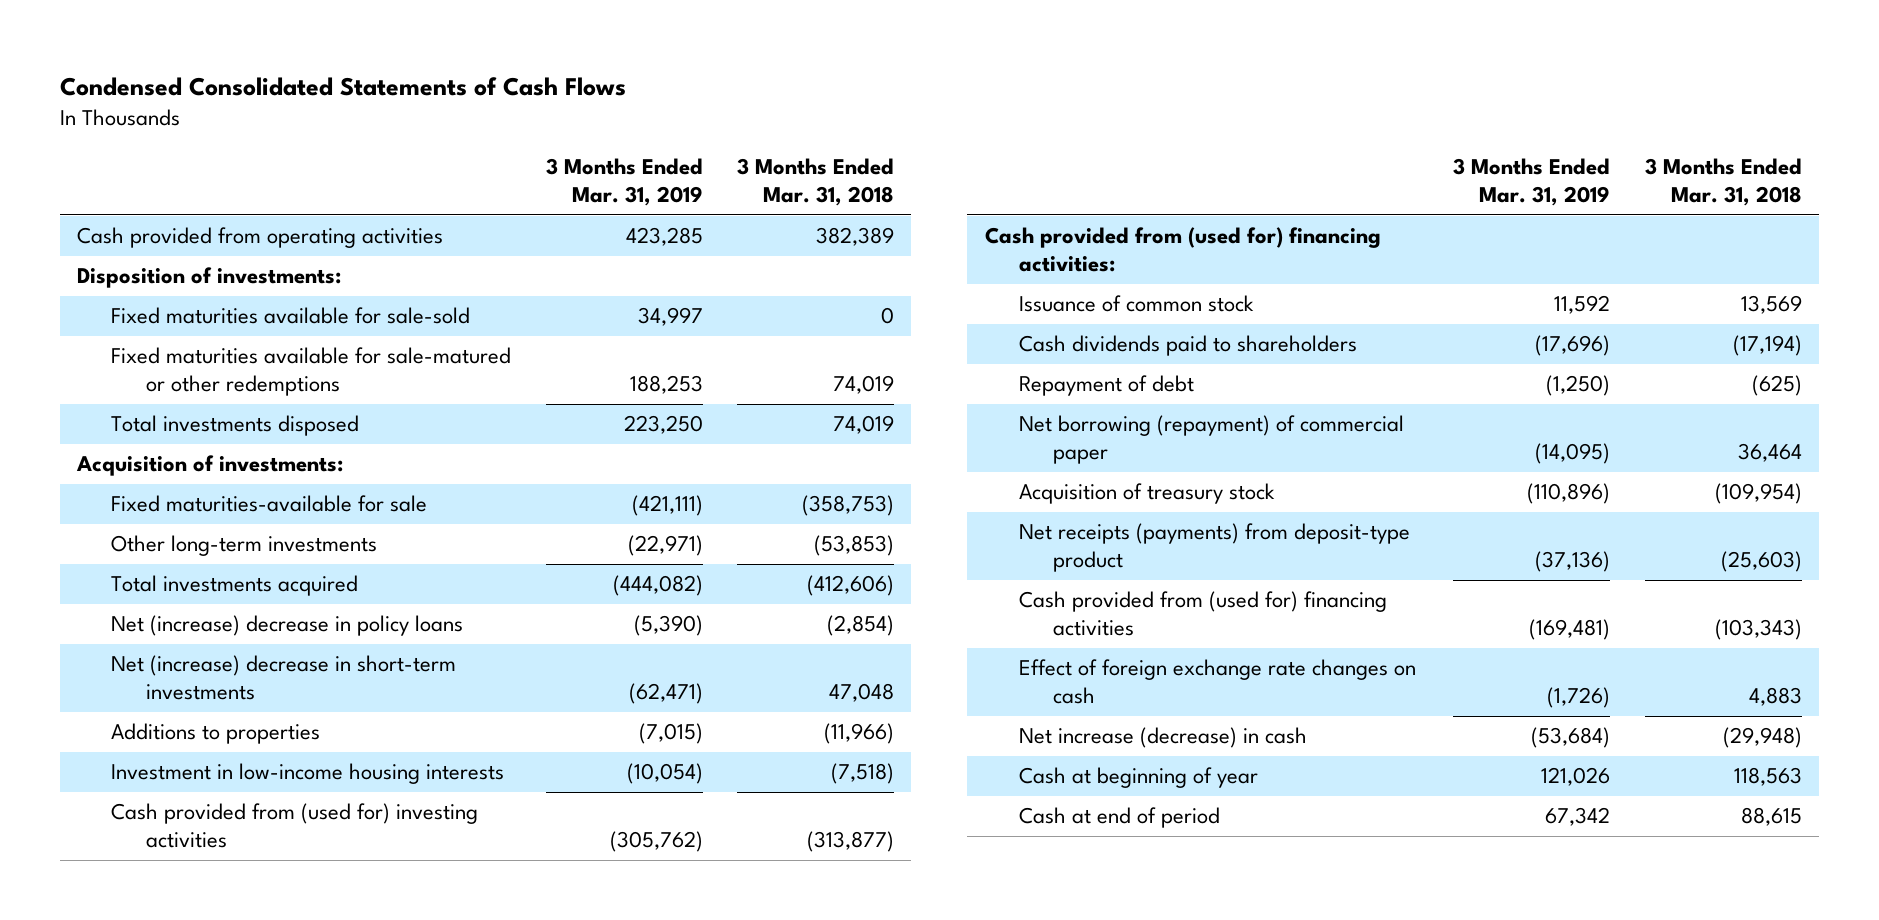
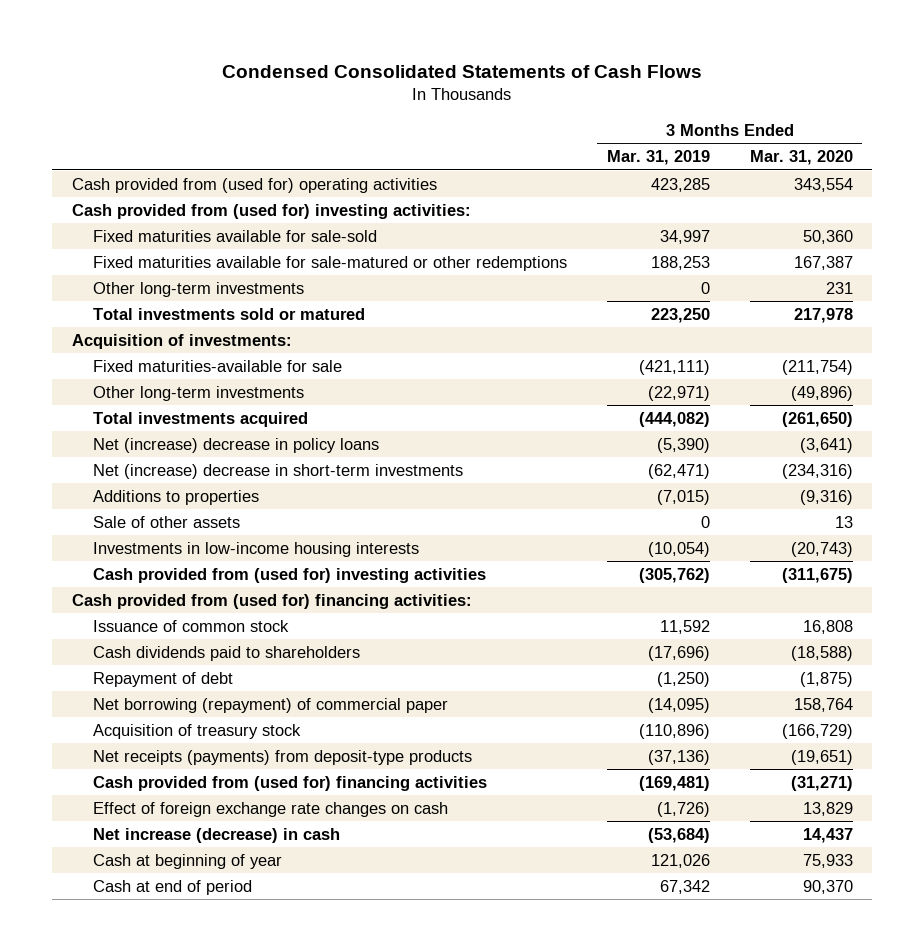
[737,158,895,207] 3 Months Ended Mar. 31, 2018 -> none
none -> [749,150,853,166] Mar. 31, 2020
[77,267,342,289] Disposition of investments: -> none
[77,227,444,249] Cash provided from operating activities -> [71,177,437,193] Cash provided from (used for) operating activities
none -> [71,203,471,219] Cash provided from (used for) investing activities:
none -> [93,281,305,297] Other long-term investments
[111,415,360,437] Total investments disposed -> [93,307,366,320] Total investments sold or matured
none -> [93,515,241,528] Sale of other assets
[111,763,505,785] Investment in low-income housing interests -> [93,541,420,557] Investments in low-income housing interests
[1018,523,1410,573] Net receipts (payments) from deposit-type product -> [93,749,473,765] Net receipts (payments) from deposit-type products

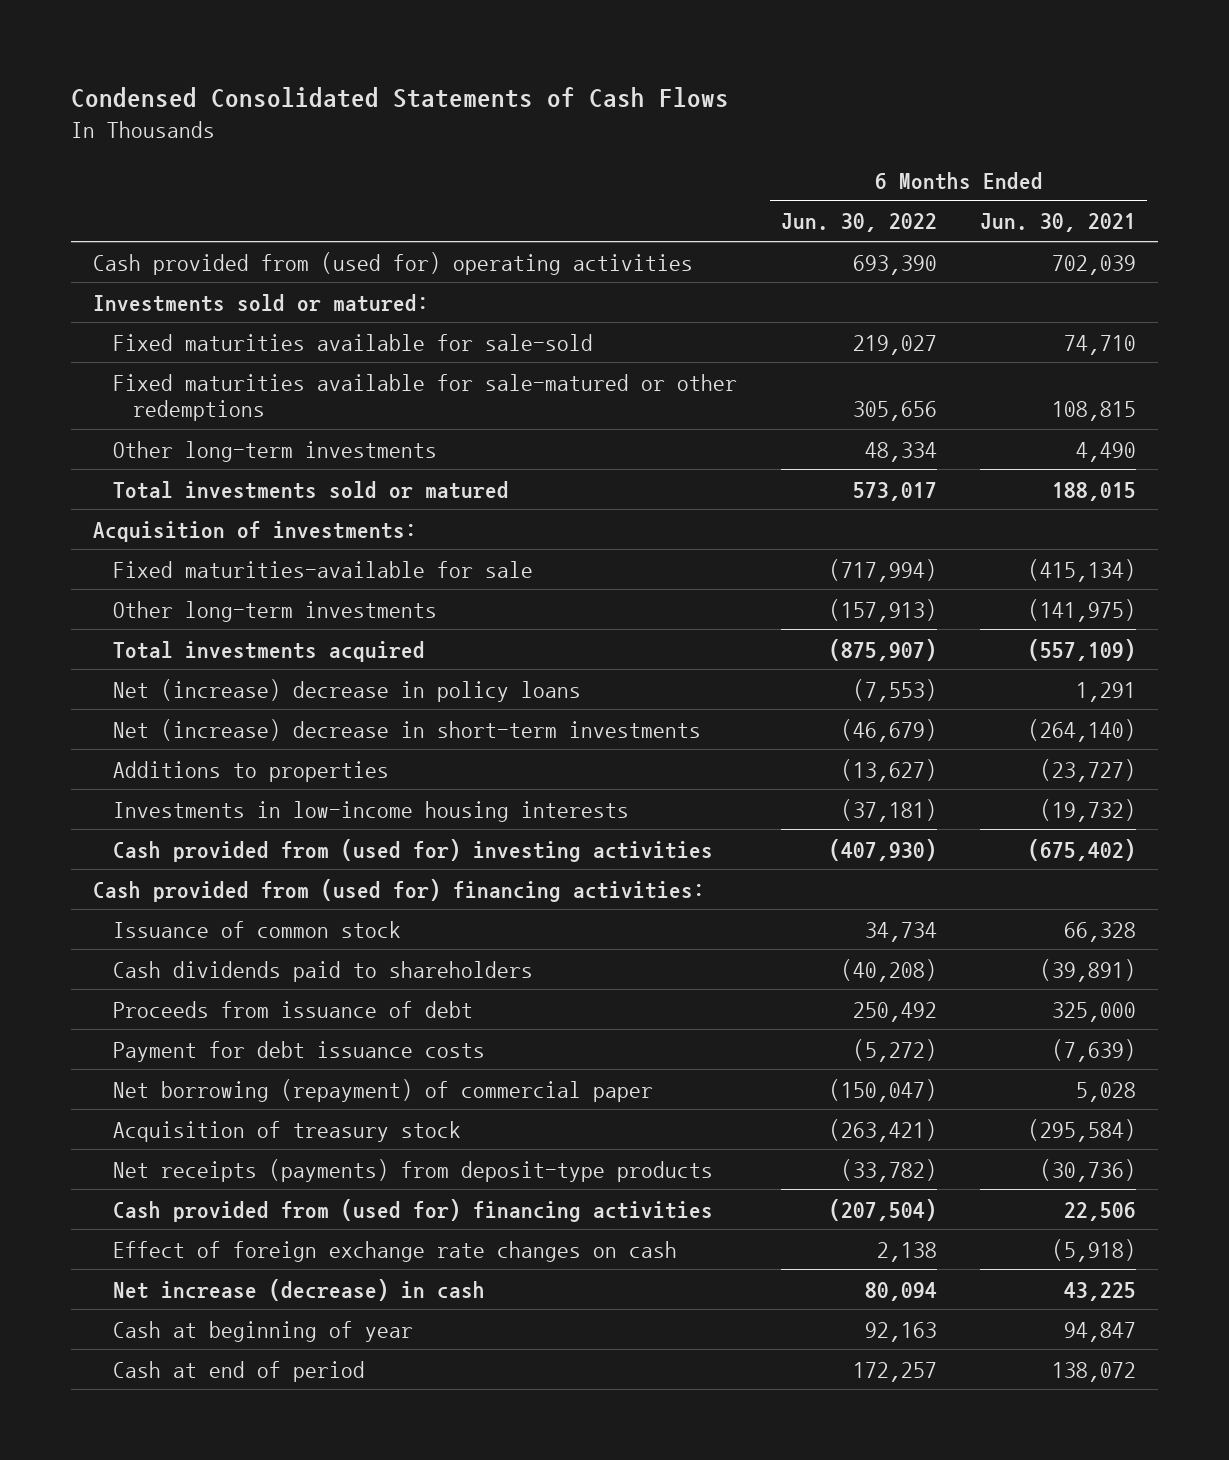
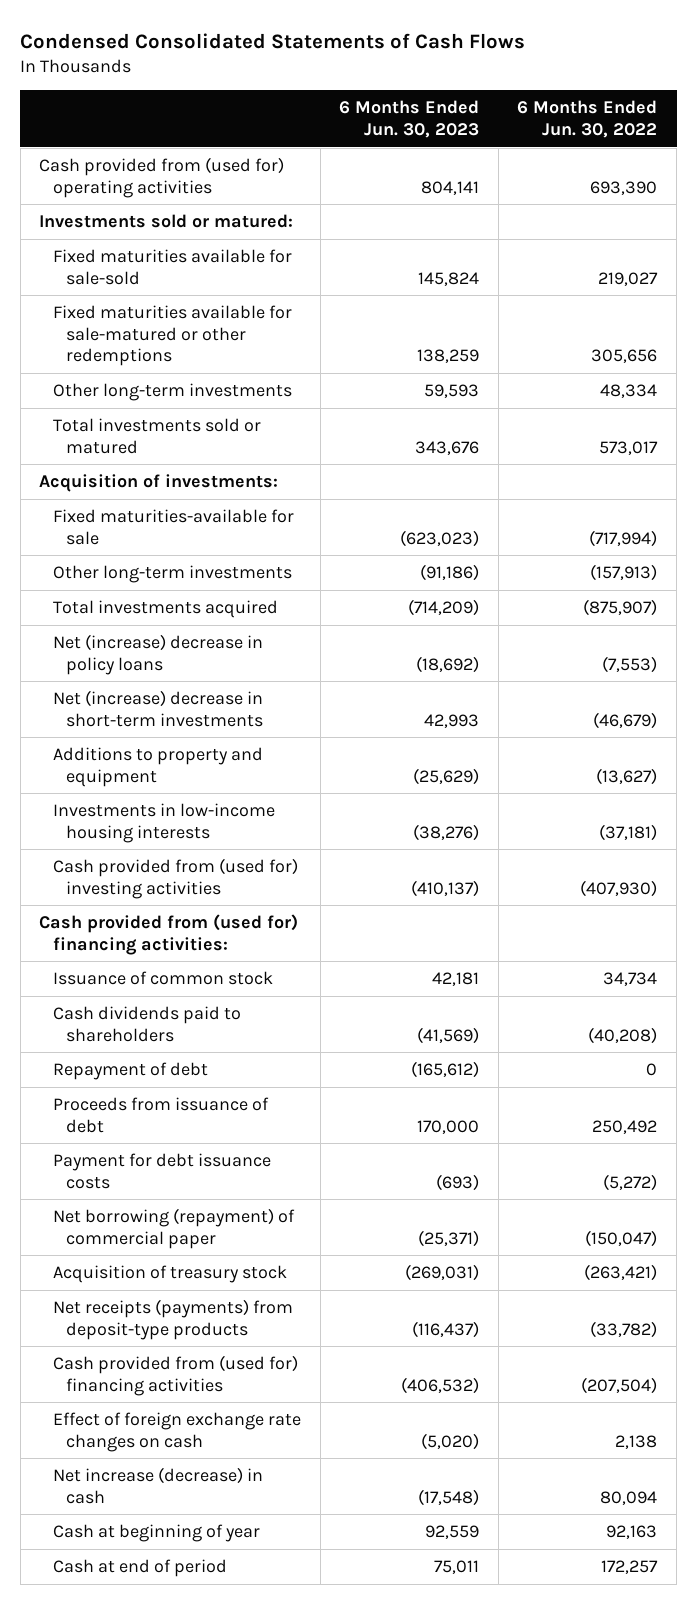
[980,213,1137,233] Jun. 30, 2021 -> none
none -> [339,100,480,138] 6 Months Ended Jun. 30, 2023
[113,760,390,782] Additions to properties -> [52,747,263,787] Additions to property and equipment
none -> [52,1062,208,1081] Repayment of debt

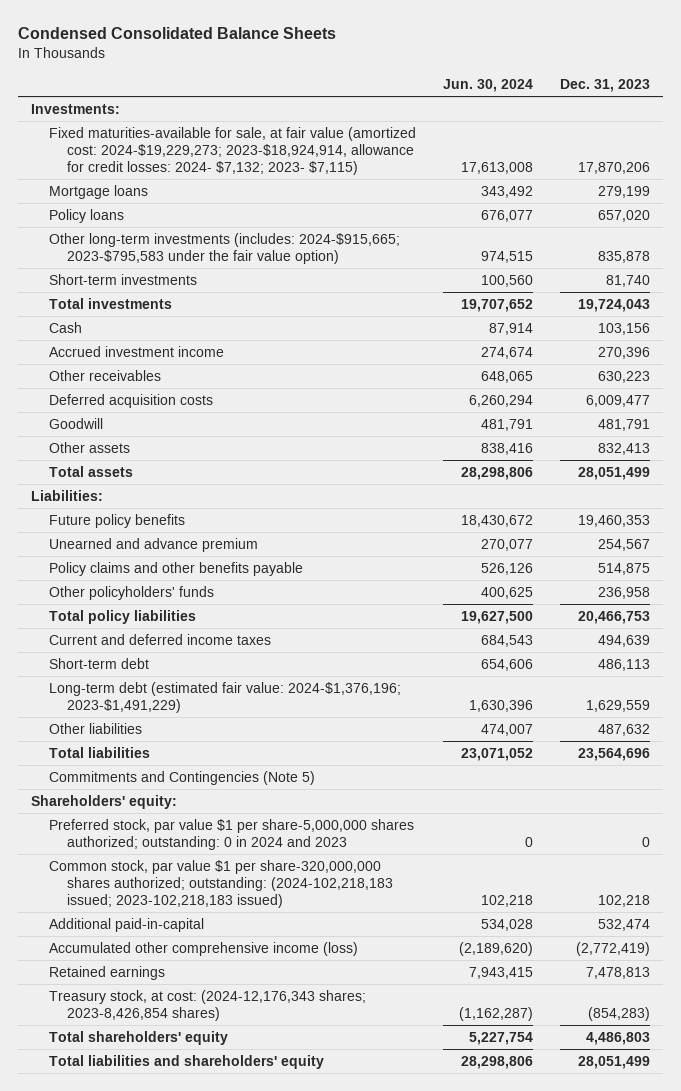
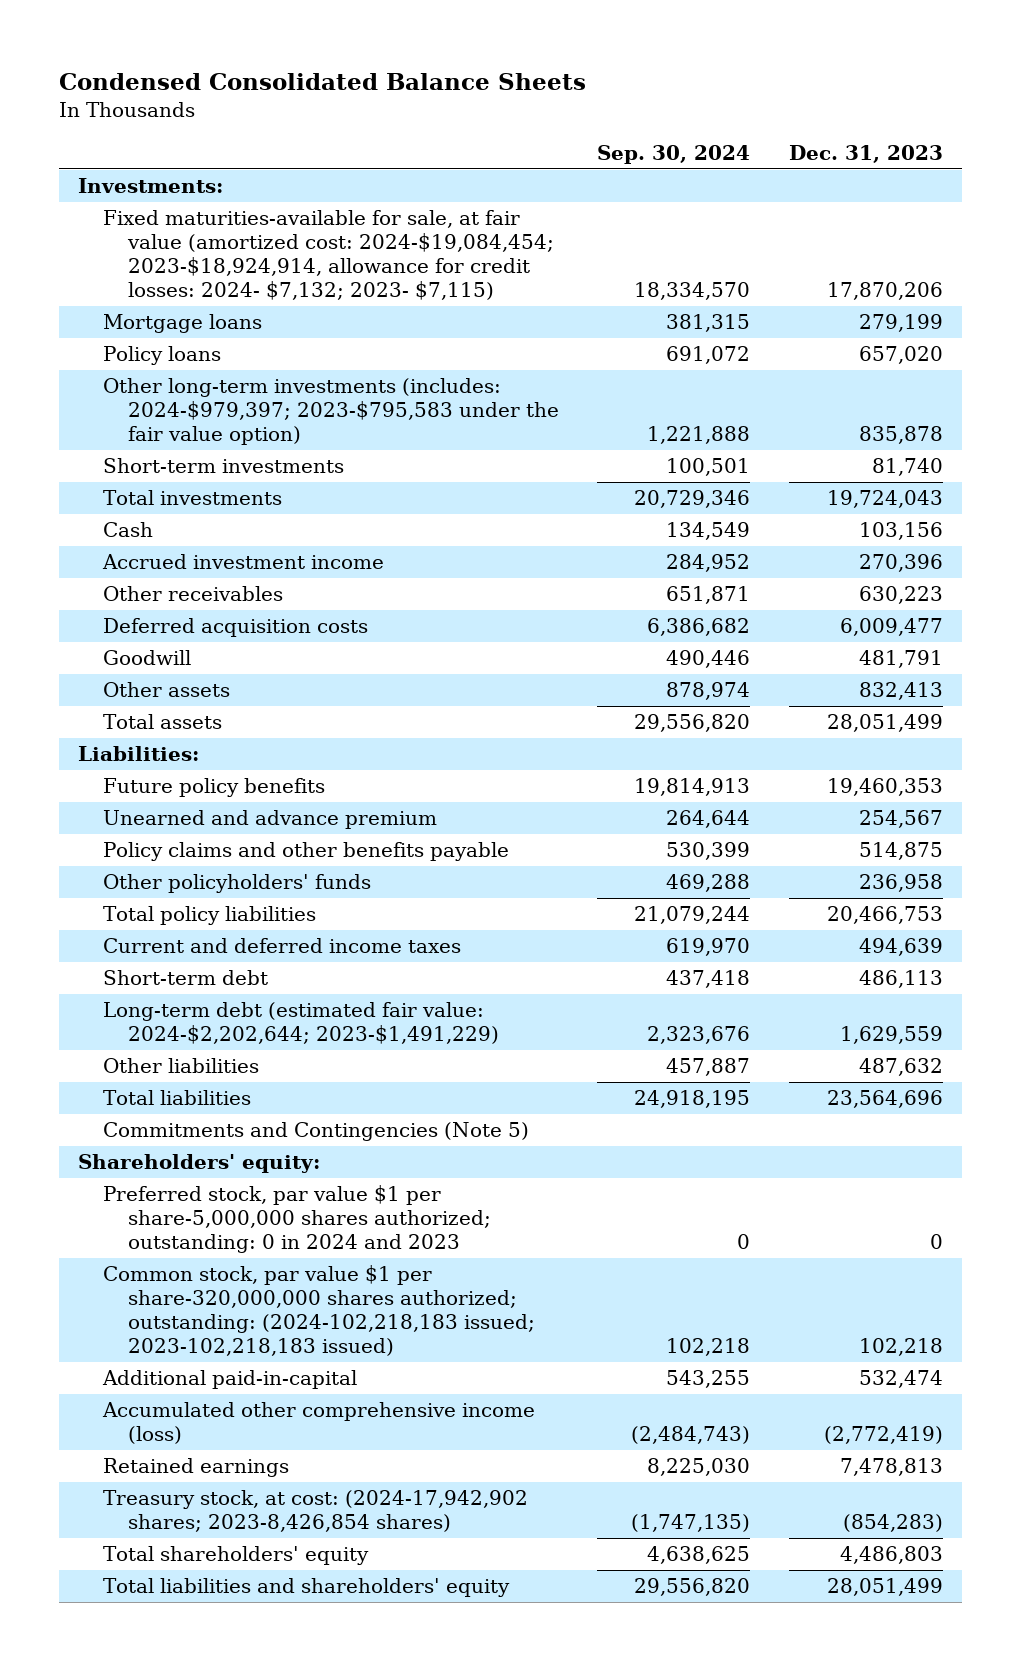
[443,79,534,93] Jun. 30, 2024 -> none
none -> [597,144,751,164] Sep. 30, 2024
[49,127,417,175] Fixed maturities-available for sale, at fair value (amortized cost: 2024-$19,229,273; 2023-$18,924,914, allowance for credit losses: 2024- $7,132; 2023- $7,115) -> [102,210,554,300] Fixed maturities-available for sale, at fair value (amortized cost: 2024-$19,084,454; 2023-$18,924,914, allowance for credit losses: 2024- $7,132; 2023- $7,115)
[49,233,401,264] Other long-term investments (includes: 2024-$915,665; 2023-$795,583 under the fair value option) -> [102,378,559,446] Other long-term investments (includes: 2024-$979,397; 2023-$795,583 under the fair value option)
[49,682,402,713] Long-term debt (estimated fair value: 2024-$1,376,196; 2023-$1,491,229) -> [102,1002,499,1045] Long-term debt (estimated fair value: 2024-$2,202,644; 2023-$1,491,229)
[49,990,367,1021] Treasury stock, at cost: (2024-12,176,343 shares; 2023-8,426,854 shares) -> [102,1490,528,1533] Treasury stock, at cost: (2024-17,942,902 shares; 2023-8,426,854 shares)

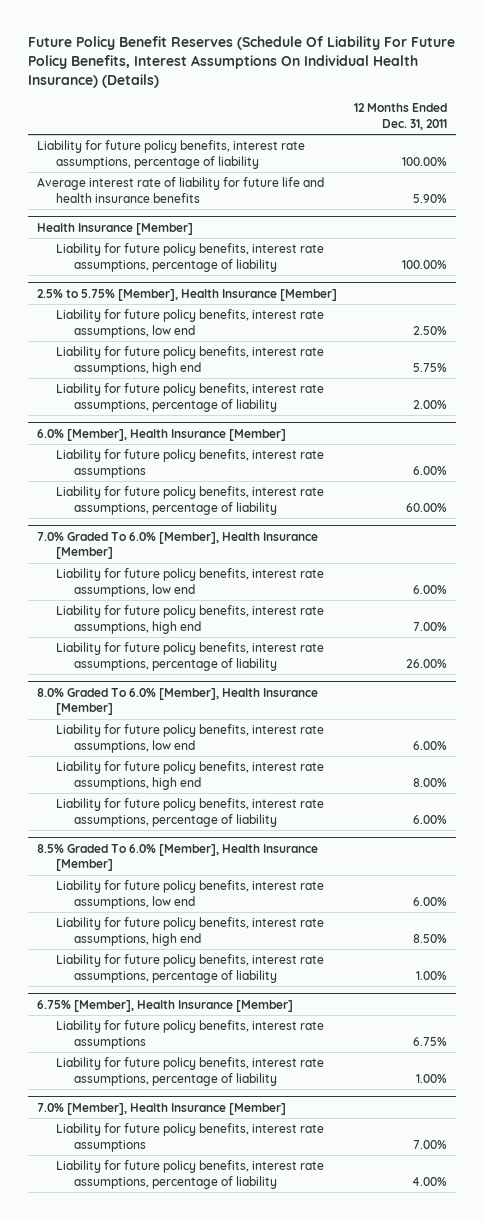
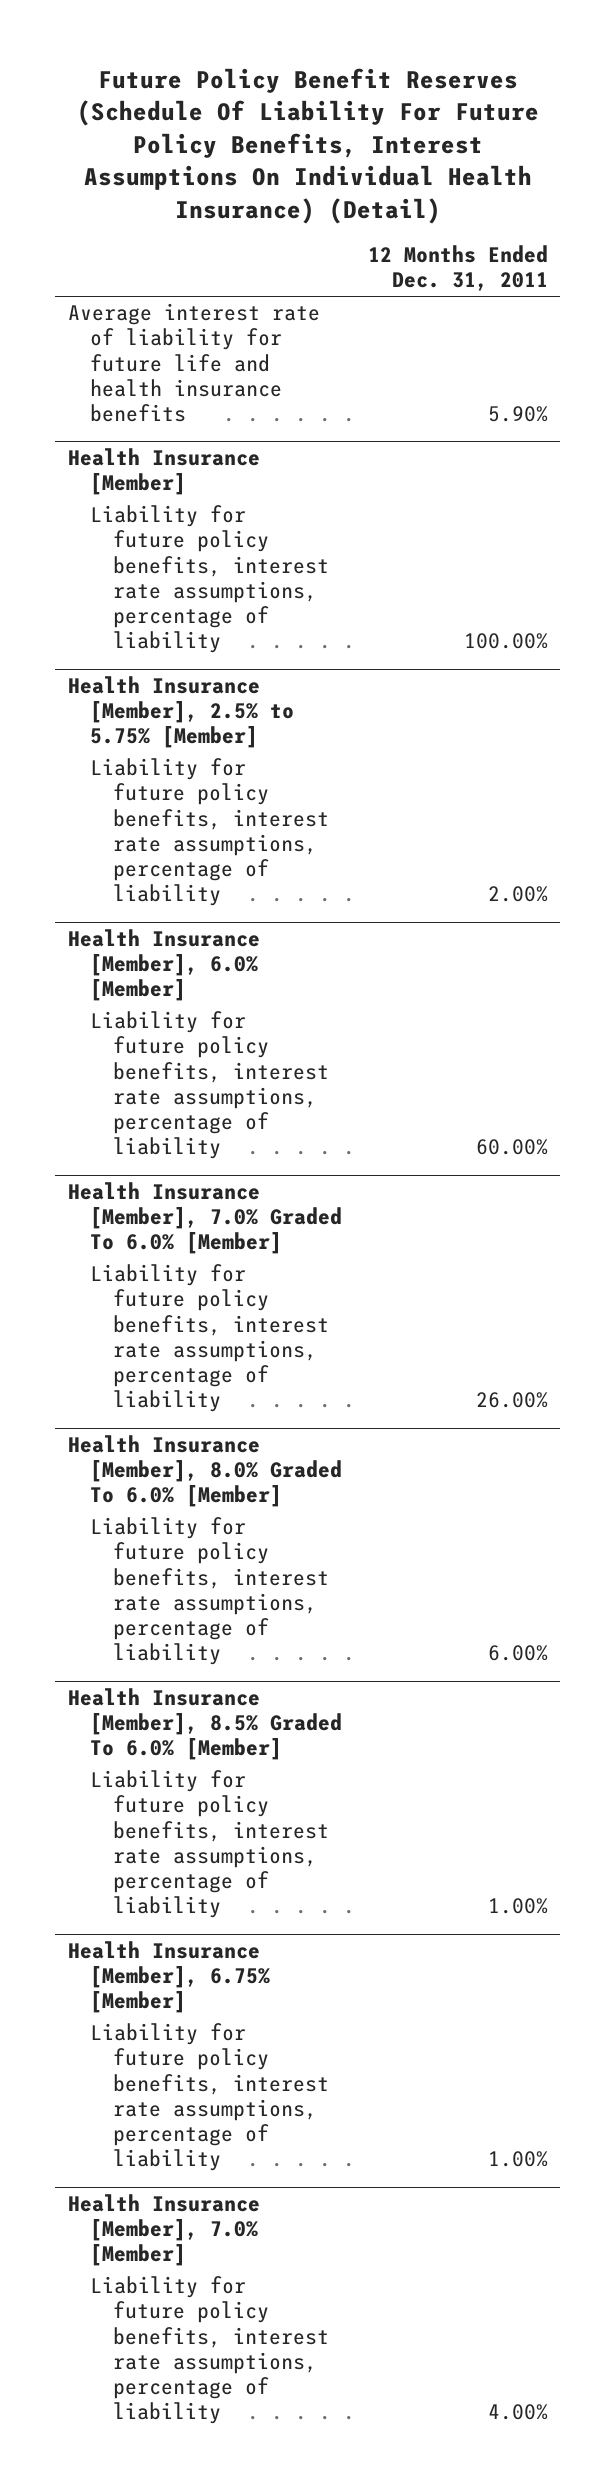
[28,36,456,89] Future Policy Benefit Reserves (Schedule Of Liability For Future Policy Benefits, Interest Assumptions On Individual Health Insurance) (Details) -> [76,67,539,224] Future Policy Benefit Reserves (Schedule Of Liability For Future Policy Benefits, Interest Assumptions On Individual Health Insurance) (Detail)
[36,139,305,169] Liability for future policy benefits, interest rate assumptions, percentage of liability -> none
[55,308,324,338] Liability for future policy benefits, interest rate assumptions, low end -> none
[55,345,324,375] Liability for future policy benefits, interest rate assumptions, high end -> none
[36,288,337,301] 2.5% to 5.75% [Member], Health Insurance [Member] -> [67,675,295,749] Health Insurance [Member], 2.5% to 5.75% [Member]
[55,448,324,478] Liability for future policy benefits, interest rate assumptions -> none
[36,428,286,441] 6.0% [Member], Health Insurance [Member] -> [67,928,260,1002] Health Insurance [Member], 6.0% [Member]
[55,567,324,597] Liability for future policy benefits, interest rate assumptions, low end -> none
[55,604,324,634] Liability for future policy benefits, interest rate assumptions, high end -> none
[36,531,318,560] 7.0% Graded To 6.0% [Member], Health Insurance [Member] -> [67,1181,343,1255] Health Insurance [Member], 7.0% Graded To 6.0% [Member]
[55,723,324,753] Liability for future policy benefits, interest rate assumptions, low end -> none
[55,760,324,790] Liability for future policy benefits, interest rate assumptions, high end -> none
[36,687,318,716] 8.0% Graded To 6.0% [Member], Health Insurance [Member] -> [67,1434,343,1508] Health Insurance [Member], 8.0% Graded To 6.0% [Member]
[55,879,324,909] Liability for future policy benefits, interest rate assumptions, low end -> none
[55,916,324,946] Liability for future policy benefits, interest rate assumptions, high end -> none
[36,843,318,872] 8.5% Graded To 6.0% [Member], Health Insurance [Member] -> [67,1687,343,1761] Health Insurance [Member], 8.5% Graded To 6.0% [Member]
[55,1019,324,1049] Liability for future policy benefits, interest rate assumptions -> none
[36,999,293,1012] 6.75% [Member], Health Insurance [Member] -> [67,1940,271,2014] Health Insurance [Member], 6.75% [Member]
[55,1122,324,1152] Liability for future policy benefits, interest rate assumptions -> none
[36,1102,286,1115] 7.0% [Member], Health Insurance [Member] -> [67,2193,260,2267] Health Insurance [Member], 7.0% [Member]

